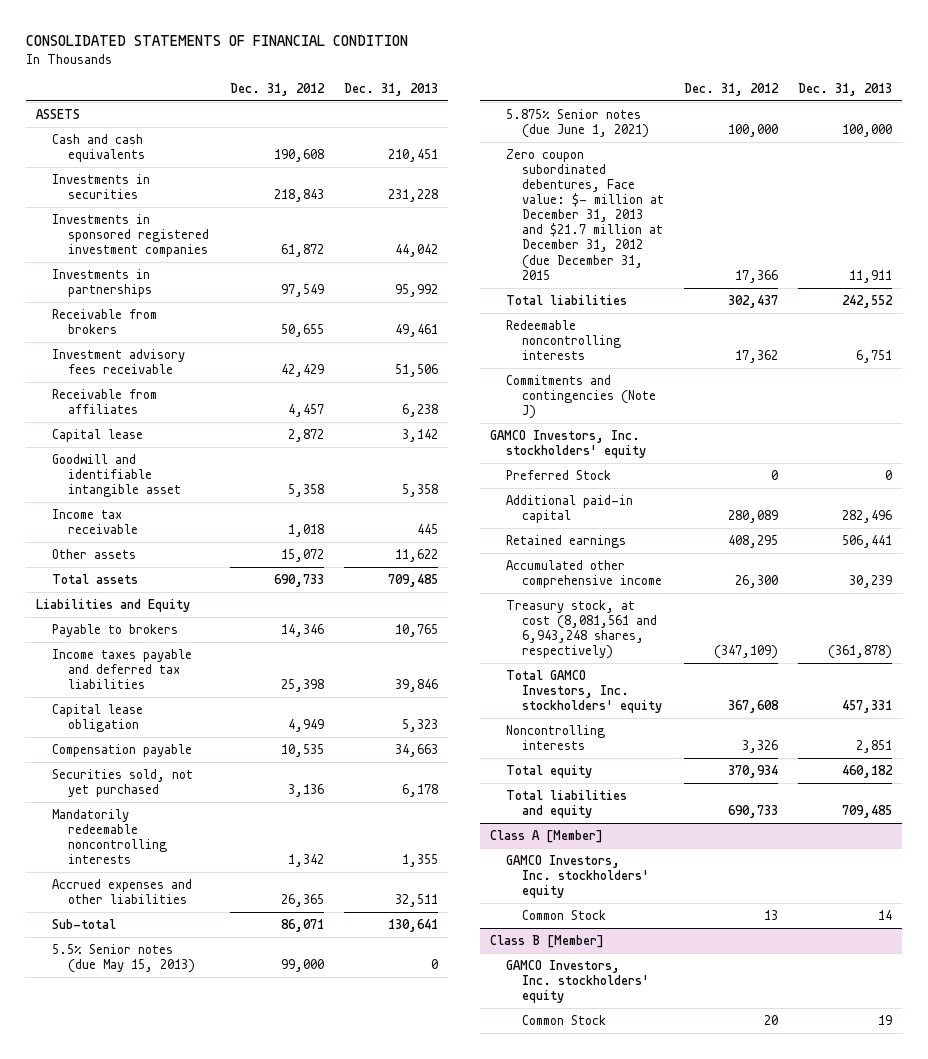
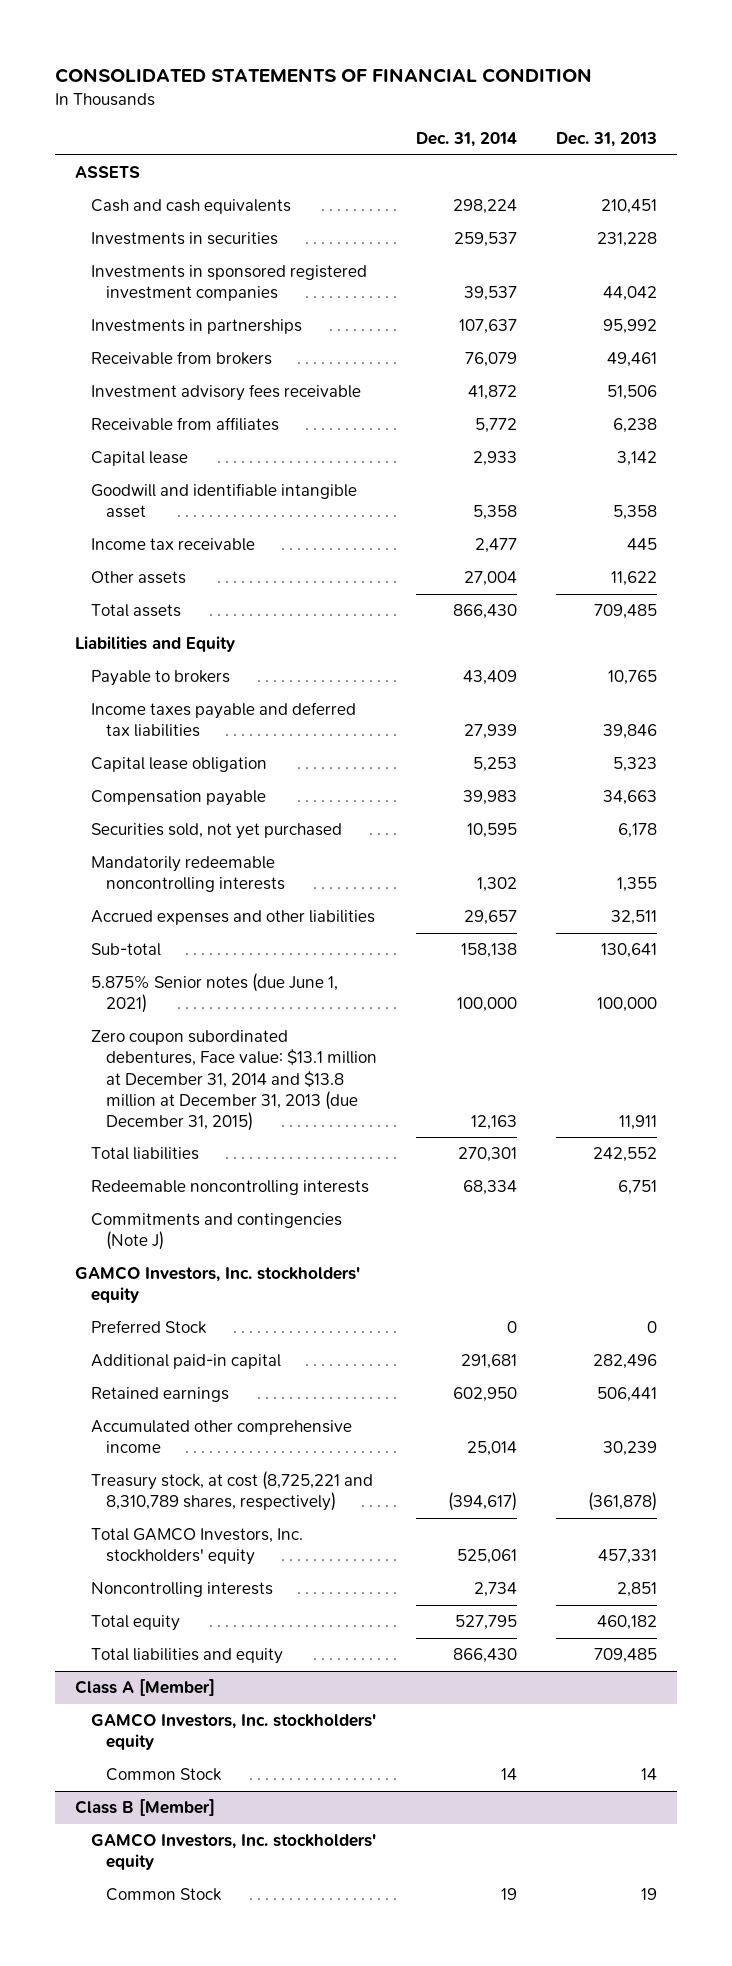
[230,82,326,96] Dec. 31, 2012 -> none
none -> [416,132,518,148] Dec. 31, 2014
[52,943,196,973] 5.5% Senior notes (due May 15, 2013) -> none
[505,148,664,280] Zero coupon subordinated debentures, Face value: $- million at December 31, 2013 and $21.7 million at December 31, 2012 (due December 31, 2015 -> [90,1030,378,1131] Zero coupon subordinated debentures, Face value: $13.1 million at December 31, 2014 and $13.8 million at December 31, 2013 (due December 31, 2015)
[505,599,657,660] Treasury stock, at cost (8,081,561 and 6,943,248 shares, respectively) -> [90,1471,373,1512] Treasury stock, at cost (8,725,221 and 8,310,789 shares, respectively)

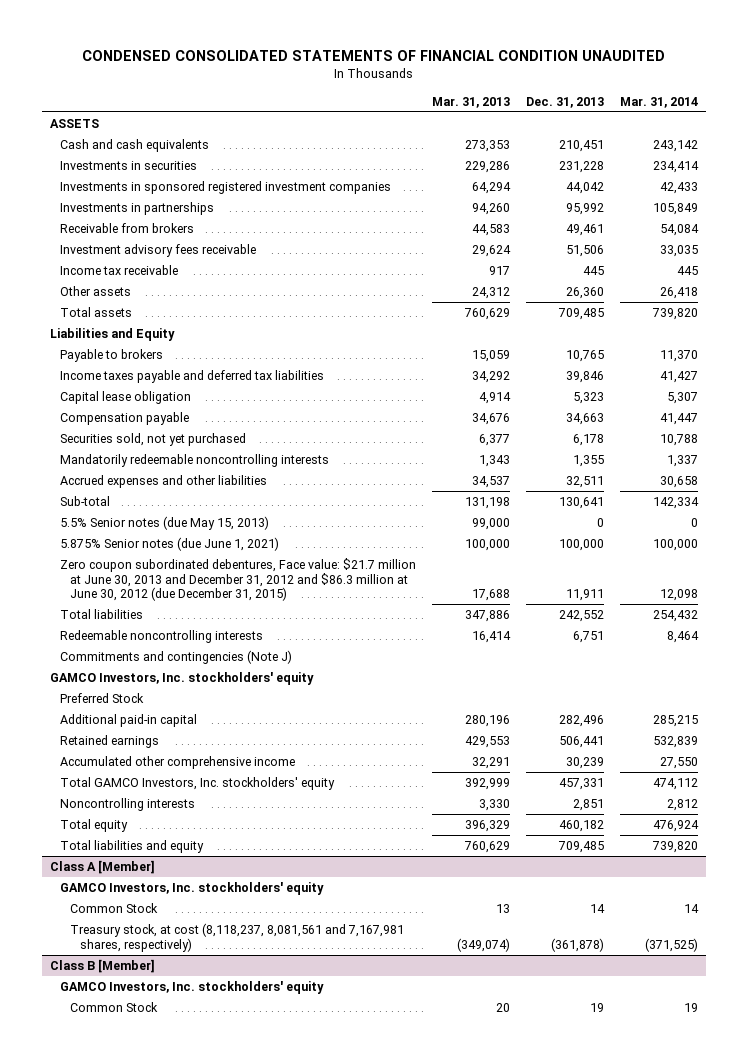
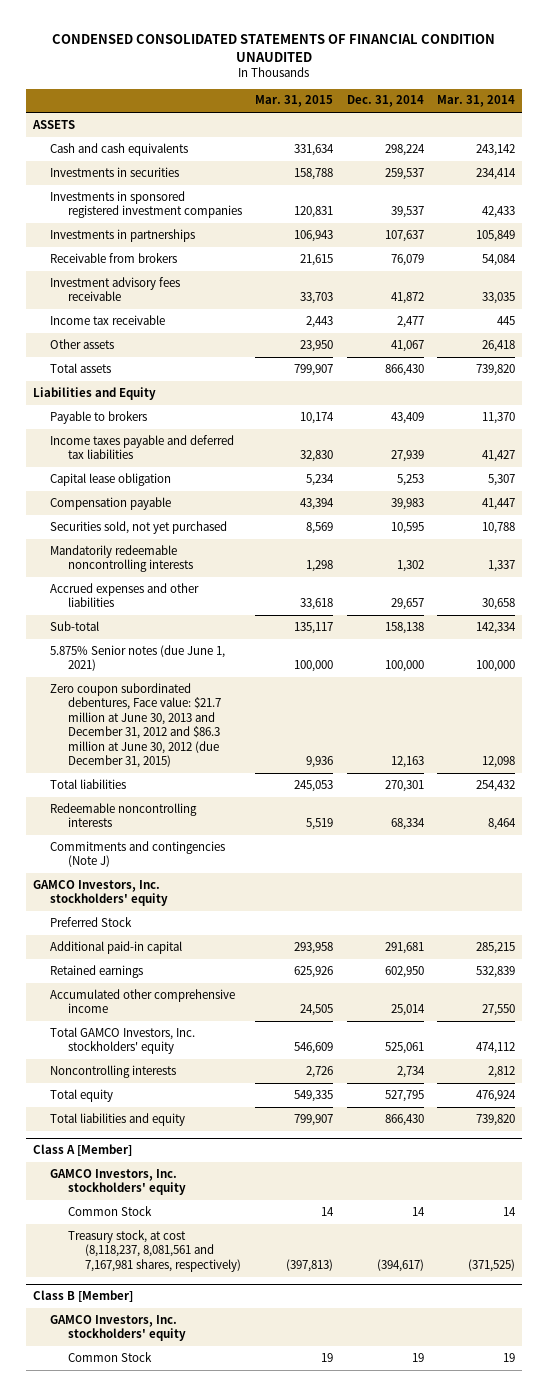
[431,96,510,108] Mar. 31, 2013 -> none
[525,96,604,108] Dec. 31, 2013 -> none
none -> [255,95,334,108] Mar. 31, 2015
none -> [346,95,424,108] Dec. 31, 2014
[59,515,269,530] 5.5% Senior notes (due May 15, 2013) -> none

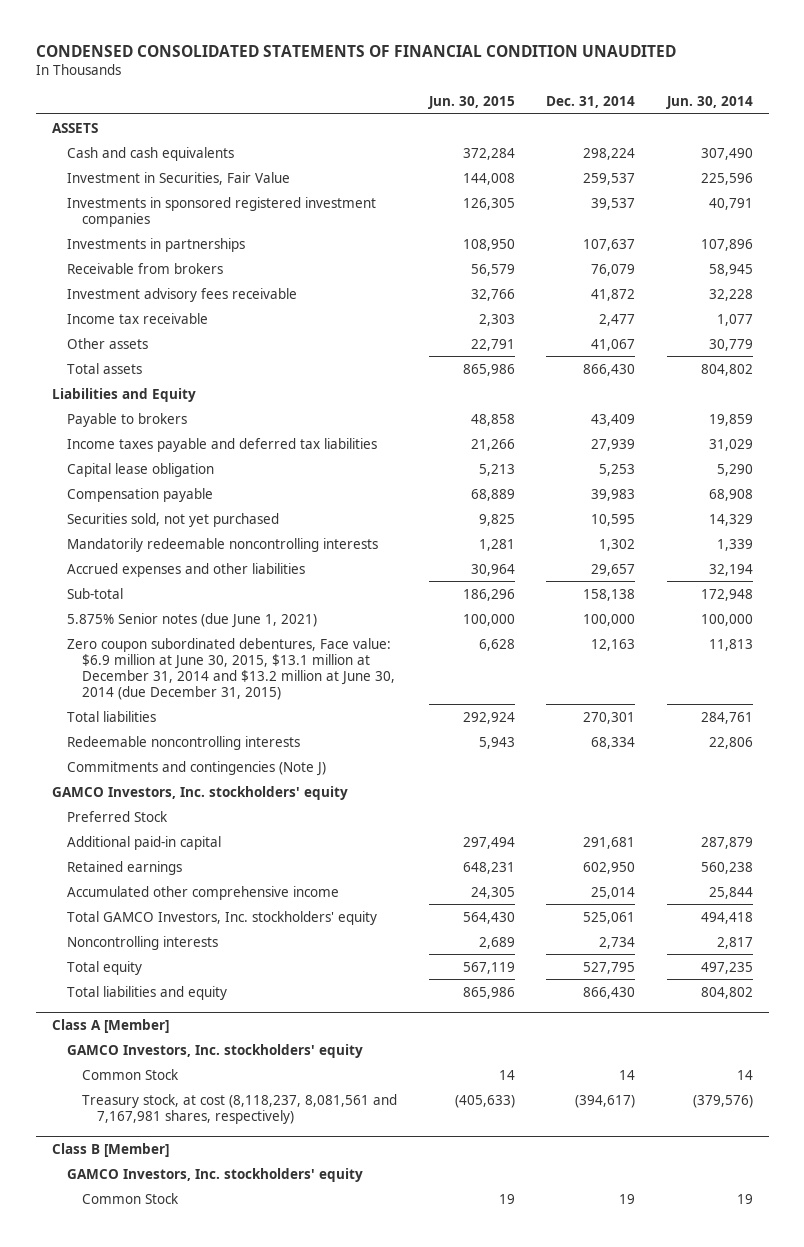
[255,95,334,108] Mar. 31, 2015 -> none
[436,95,515,108] Mar. 31, 2014 -> none
none -> [427,96,515,110] Jun. 30, 2015
none -> [665,96,753,110] Jun. 30, 2014
[50,166,180,177] Investments in securities -> [66,171,290,185] Investment in Securities, Fair Value
[50,682,221,769] Zero coupon subordinated debentures, Face value: $21.7 million at June 30, 2013 and December 31, 2012 and $86.3 million at June 30, 2012 (due December 31, 2015) -> [66,637,395,700] Zero coupon subordinated debentures, Face value: $6.9 million at June 30, 2015, $13.1 million at December 31, 2014 and $13.2 million at June 30, 2014 (due December 31, 2015)

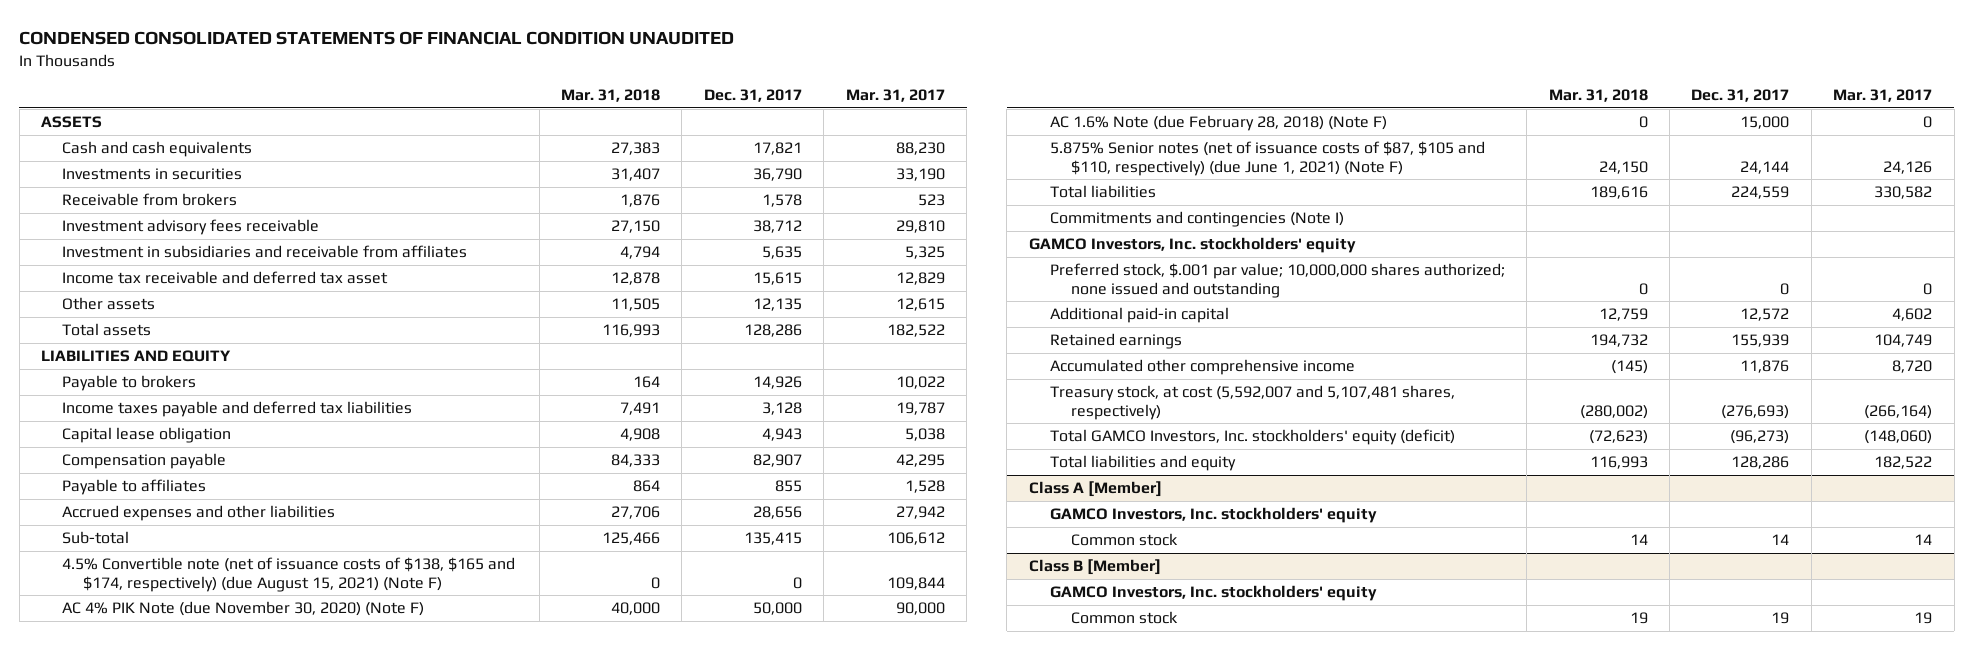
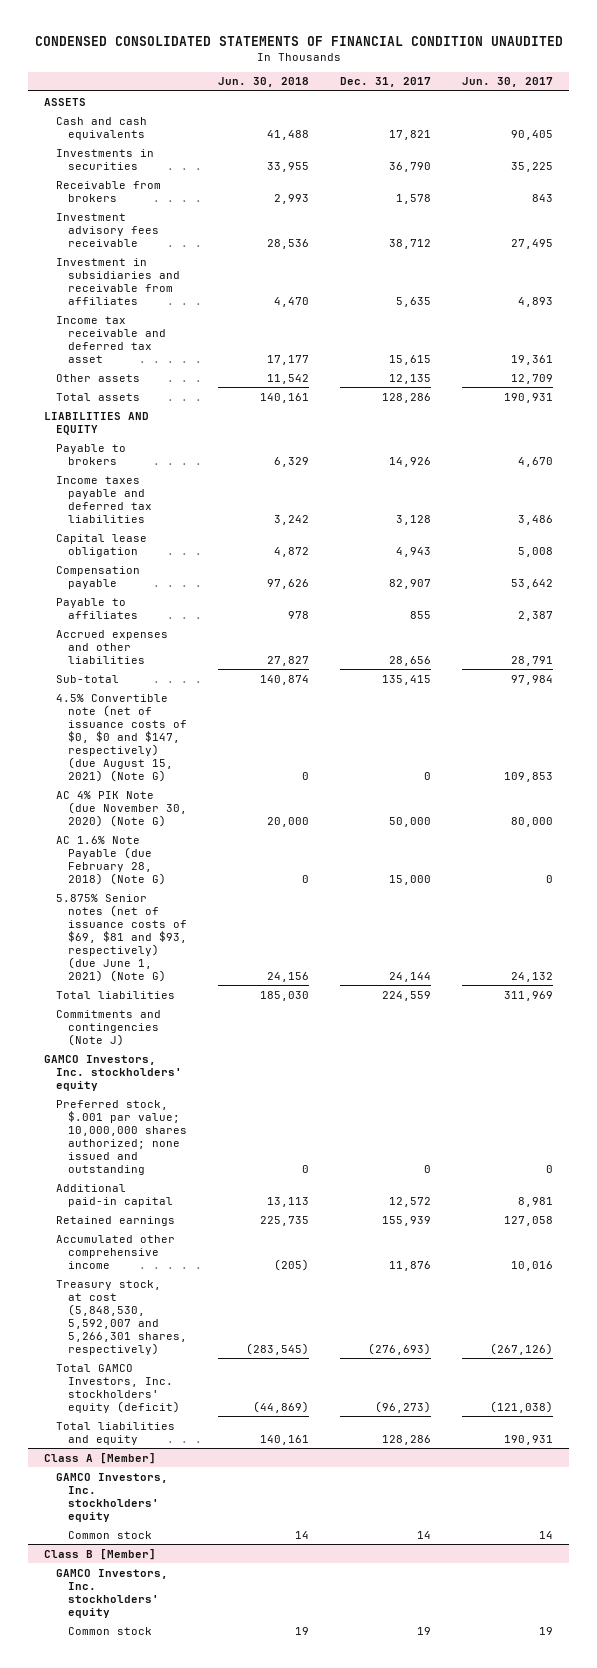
[561,89,661,103] Mar. 31, 2018 -> none
[845,89,945,103] Mar. 31, 2017 -> none
none -> [217,77,309,88] Jun. 30, 2018
none -> [462,77,554,88] Jun. 30, 2017
[62,556,516,592] 4.5% Convertible note (net of issuance costs of $138, $165 and $174, respectively) (due August 15, 2021) (Note F) -> [55,693,187,782] 4.5% Convertible note (net of issuance costs of $0, $0 and $147, respectively) (due August 15, 2021) (Note G)
[62,600,425,616] AC 4% PIK Note (due November 30, 2020) (Note F) -> [55,790,187,827] AC 4% PIK Note (due November 30, 2020) (Note G)
[1049,114,1387,131] AC 1.6% Note (due February 28, 2018) (Note F) -> [55,835,166,885] AC 1.6% Note Payable (due February 28, 2018) (Note G)
[1049,140,1485,176] 5.875% Senior notes (net of issuance costs of $87, $105 and $110, respectively) (due June 1, 2021) (Note F) -> [55,893,187,982] 5.875% Senior notes (net of issuance costs of $69, $81 and $93, respectively) (due June 1, 2021) (Note G)
[1049,210,1344,227] Commitments and contingencies (Note I) -> [55,1009,161,1046] Commitments and contingencies (Note J)
[1049,384,1455,420] Treasury stock, at cost (5,592,007 and 5,107,481 shares, respectively) -> [55,1279,187,1355] Treasury stock, at cost (5,848,530, 5,592,007 and 5,266,301 shares, respectively)

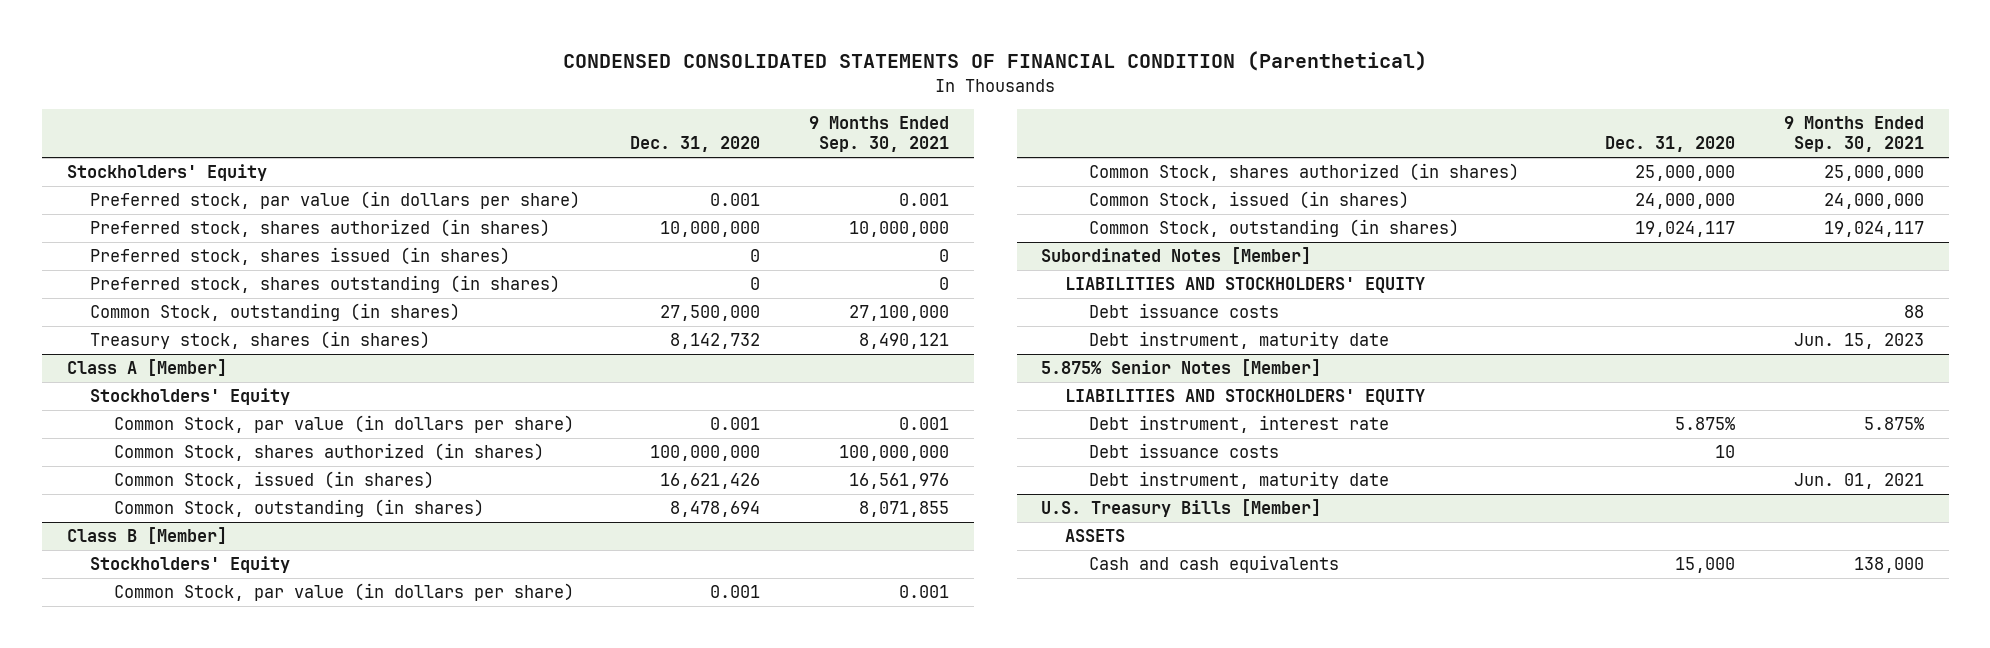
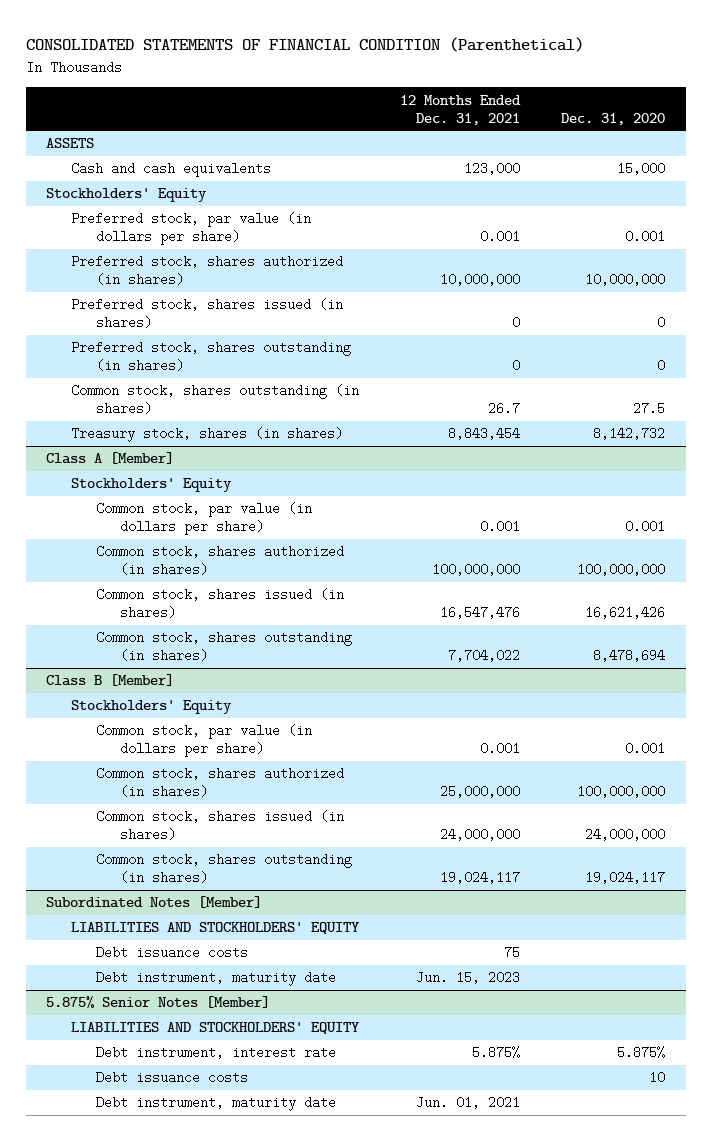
[563,51,1428,72] CONDENSED CONSOLIDATED STATEMENTS OF FINANCIAL CONDITION (Parenthetical) -> [25,37,584,53] CONSOLIDATED STATEMENTS OF FINANCIAL CONDITION (Parenthetical)
[809,116,950,153] 9 Months Ended Sep. 30, 2021 -> none
none -> [400,94,522,125] 12 Months Ended Dec. 31, 2021
none -> [46,138,95,149] ASSETS
none -> [71,162,272,178] Cash and cash equivalents
[90,303,461,322] Common Stock, outstanding (in shares) -> [71,384,360,416] Common stock, shares outstanding (in shares)
[659,305,760,322] 27,500,000 -> [633,402,666,416] 27.5
[114,415,575,434] Common Stock, par value (in dollars per share) -> [95,502,312,536] Common stock, par value (in dollars per share)
[114,443,545,462] Common Stock, shares authorized (in shares) -> [95,545,344,577] Common stock, shares authorized (in shares)
[114,471,435,490] Common Stock, issued (in shares) -> [95,588,344,620] Common stock, shares issued (in shares)
[114,499,485,518] Common Stock, outstanding (in shares) -> [95,631,352,663] Common stock, shares outstanding (in shares)
[114,583,575,602] Common Stock, par value (in dollars per share) -> [95,724,312,758] Common stock, par value (in dollars per share)
[1089,163,1520,182] Common Stock, shares authorized (in shares) -> [95,767,344,799] Common stock, shares authorized (in shares)
[1634,165,1735,182] 25,000,000 -> [577,785,666,799] 100,000,000
[1089,191,1410,210] Common Stock, issued (in shares) -> [95,810,344,842] Common stock, shares issued (in shares)
[1089,219,1460,238] Common Stock, outstanding (in shares) -> [95,853,352,885] Common stock, shares outstanding (in shares)
[1041,499,1322,518] U.S. Treasury Bills [Member] -> none
[1065,529,1126,543] ASSETS -> none
[1089,555,1340,574] Cash and cash equivalents -> none

